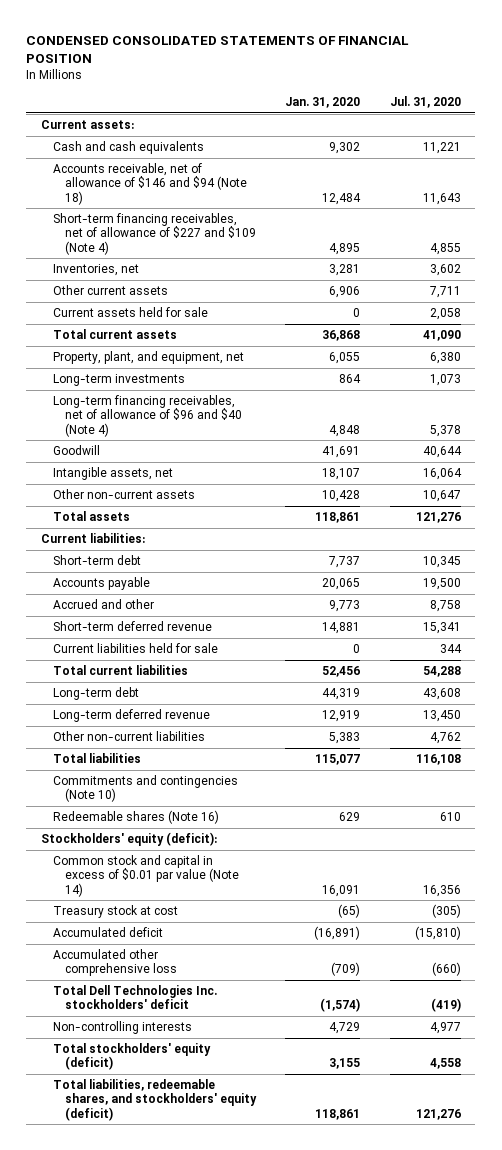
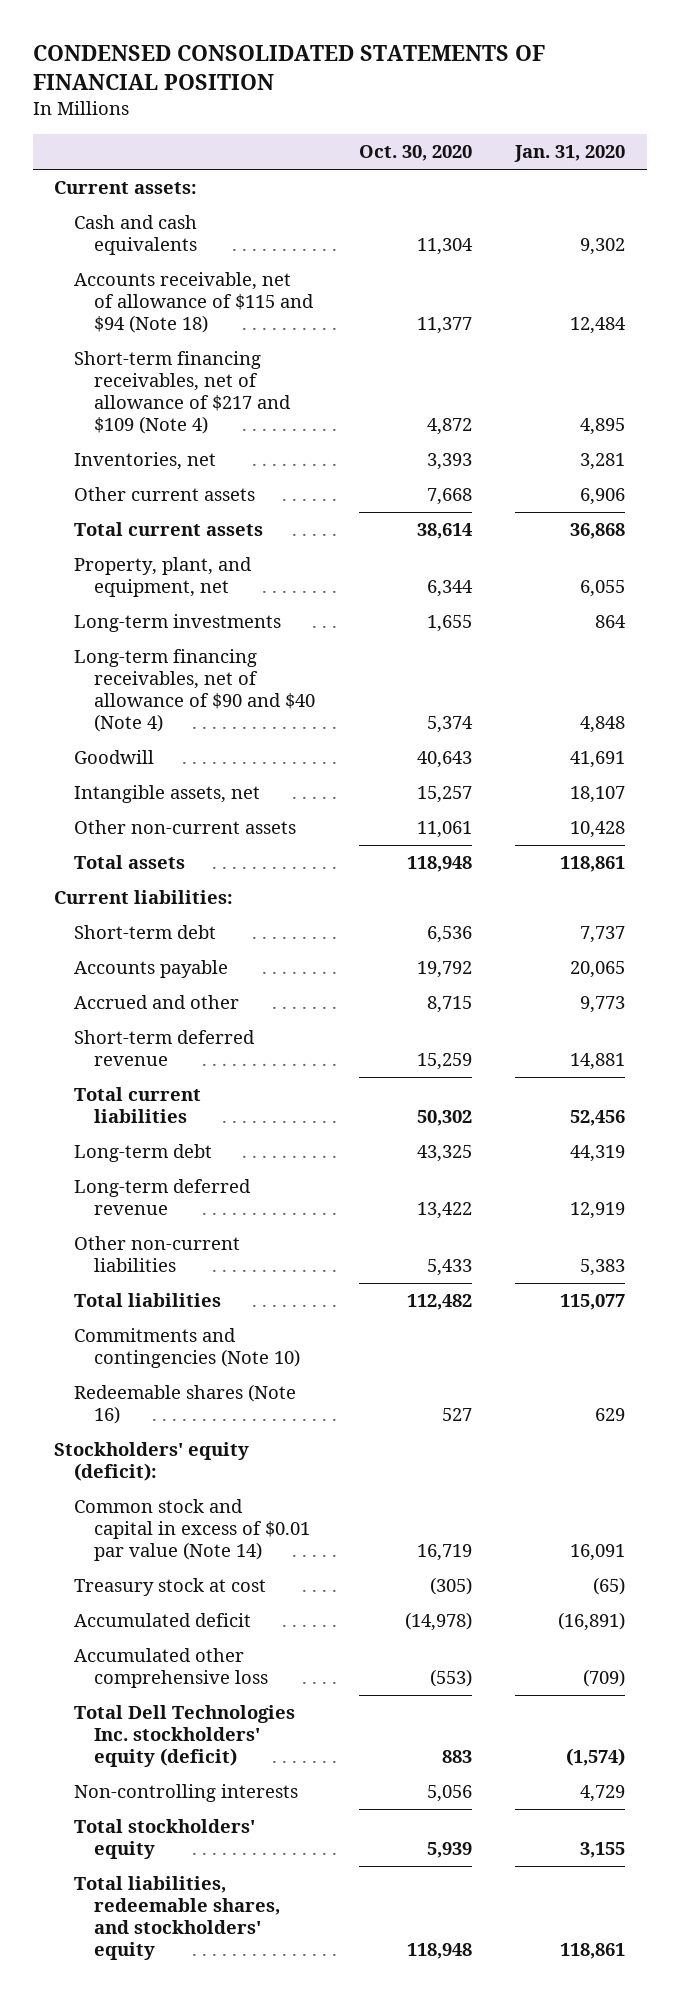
[389,96,461,109] Jul. 31, 2020 -> none
none -> [358,145,472,162] Oct. 30, 2020
[52,163,247,205] Accounts receivable, net of allowance of $146 and $94 (Note 18) -> [74,272,315,334] Accounts receivable, net of allowance of $115 and $94 (Note 18)
[52,213,256,255] Short-term financing receivables, net of allowance of $227 and $109 (Note 4) -> [74,351,292,435] Short-term financing receivables, net of allowance of $217 and $109 (Note 4)
[52,307,208,318] Current assets held for sale -> none
[52,395,242,437] Long-term financing receivables, net of allowance of $96 and $40 (Note 4) -> [74,649,316,733] Long-term financing receivables, net of allowance of $90 and $40 (Note 4)
[52,643,218,654] Current liabilities held for sale -> none
[52,985,217,1010] Total Dell Technologies Inc. stockholders' deficit -> [74,1705,296,1768] Total Dell Technologies Inc. stockholders' equity (deficit)
[52,1043,211,1071] Total stockholders' equity (deficit) -> [74,1819,256,1860] Total stockholders' equity
[52,1079,257,1121] Total liabilities, redeemable shares, and stockholders' equity (deficit) -> [74,1876,281,1961] Total liabilities, redeemable shares, and stockholders' equity

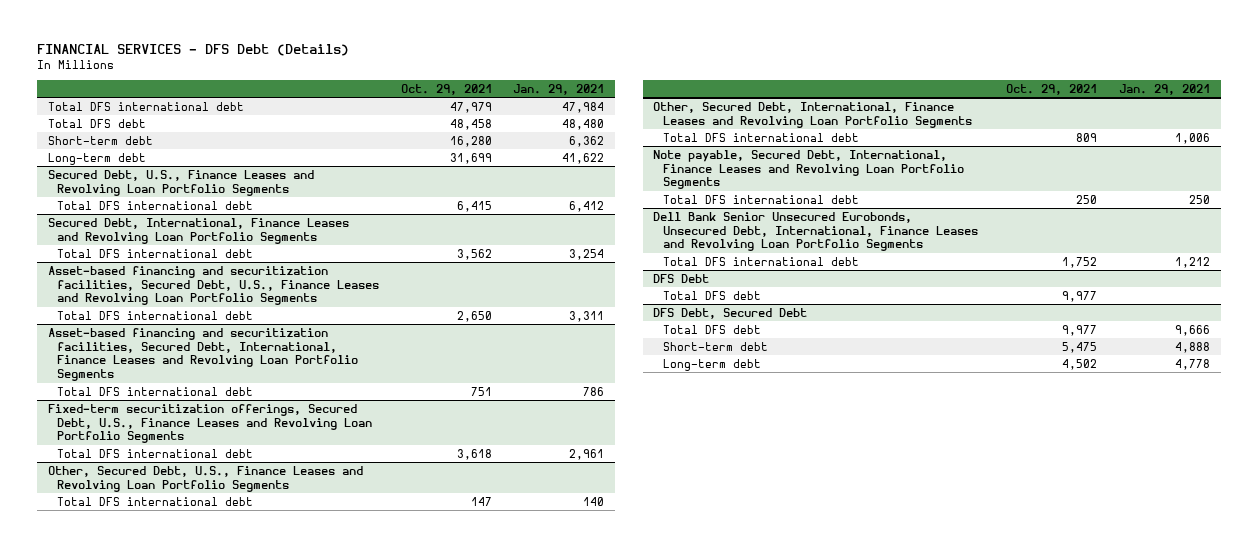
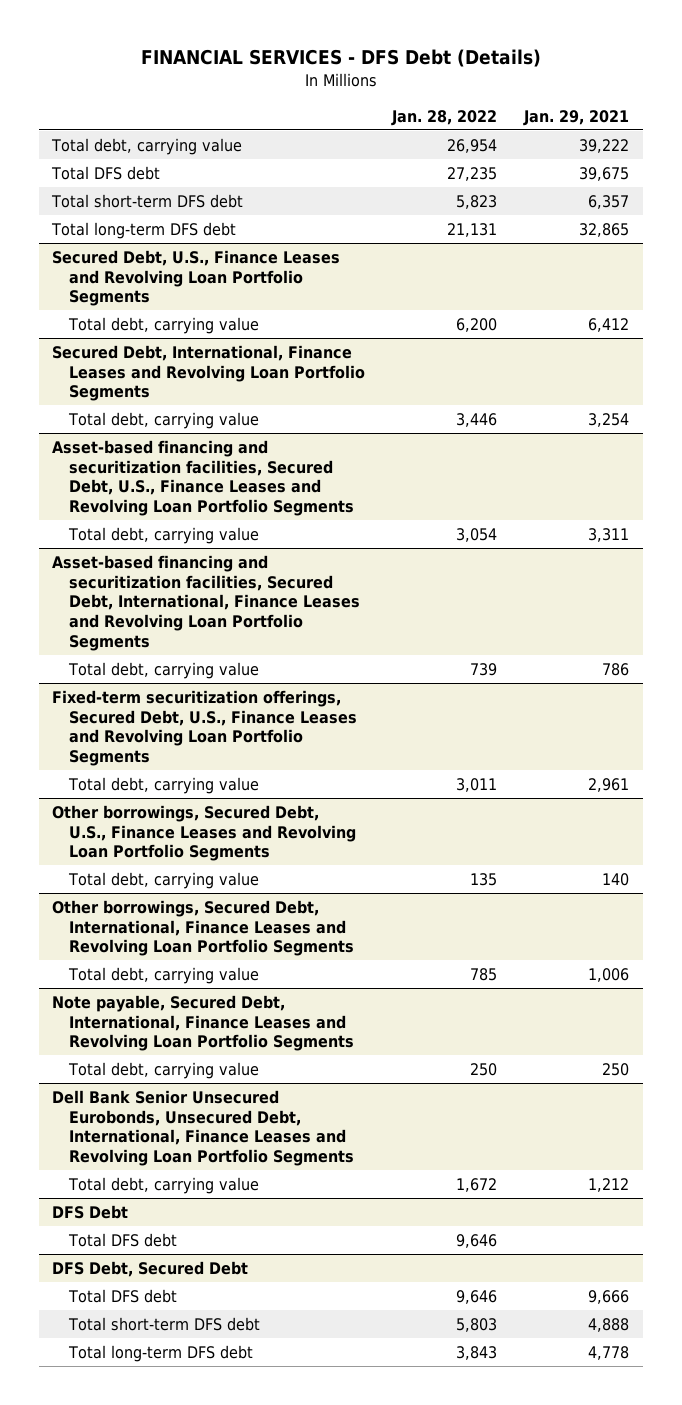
[400,83,492,95] Oct. 29, 2021 -> none
none -> [390,109,497,126] Jan. 28, 2022
[47,101,244,111] Total DFS international debt -> [51,137,243,155] Total debt, carrying value
[562,101,605,113] 47,984 -> [579,138,630,153] 39,222
[562,118,605,130] 48,480 -> [579,166,630,181] 39,675
[47,135,153,145] Short-term debt -> [51,193,244,208] Total short-term DFS debt
[569,135,605,147] 6,362 -> [588,194,630,209] 6,357
[47,152,146,165] Long-term debt -> [51,221,237,239] Total long-term DFS debt
[562,152,605,164] 41,622 -> [579,222,630,237] 32,865
[57,200,254,210] Total DFS international debt -> [67,316,259,334] Total debt, carrying value
[57,248,254,258] Total DFS international debt -> [67,411,259,429] Total debt, carrying value
[57,310,254,320] Total DFS international debt -> [67,526,259,544] Total debt, carrying value
[57,386,254,396] Total DFS international debt -> [67,661,259,679] Total debt, carrying value
[57,448,254,458] Total DFS international debt -> [67,776,259,794] Total debt, carrying value
[47,465,363,492] Other, Secured Debt, U.S., Finance Leases and Revolving Loan Portfolio Segments -> [52,804,356,862] Other borrowings, Secured Debt, U.S., Finance Leases and Revolving Loan Portfolio Segments
[57,496,254,506] Total DFS international debt -> [67,871,259,889] Total debt, carrying value
[653,101,972,128] Other, Secured Debt, International, Finance Leases and Revolving Loan Portfolio Segments -> [52,899,354,957] Other borrowings, Secured Debt, International, Finance Leases and Revolving Loan Portfolio Segments
[662,132,859,142] Total DFS international debt -> [67,966,259,984] Total debt, carrying value
[662,194,859,204] Total DFS international debt -> [67,1061,259,1079] Total debt, carrying value
[662,256,859,266] Total DFS international debt -> [67,1176,259,1194] Total debt, carrying value
[662,341,768,351] Short-term debt -> [67,1316,260,1331] Total short-term DFS debt
[662,358,761,371] Long-term debt -> [67,1344,253,1362] Total long-term DFS debt

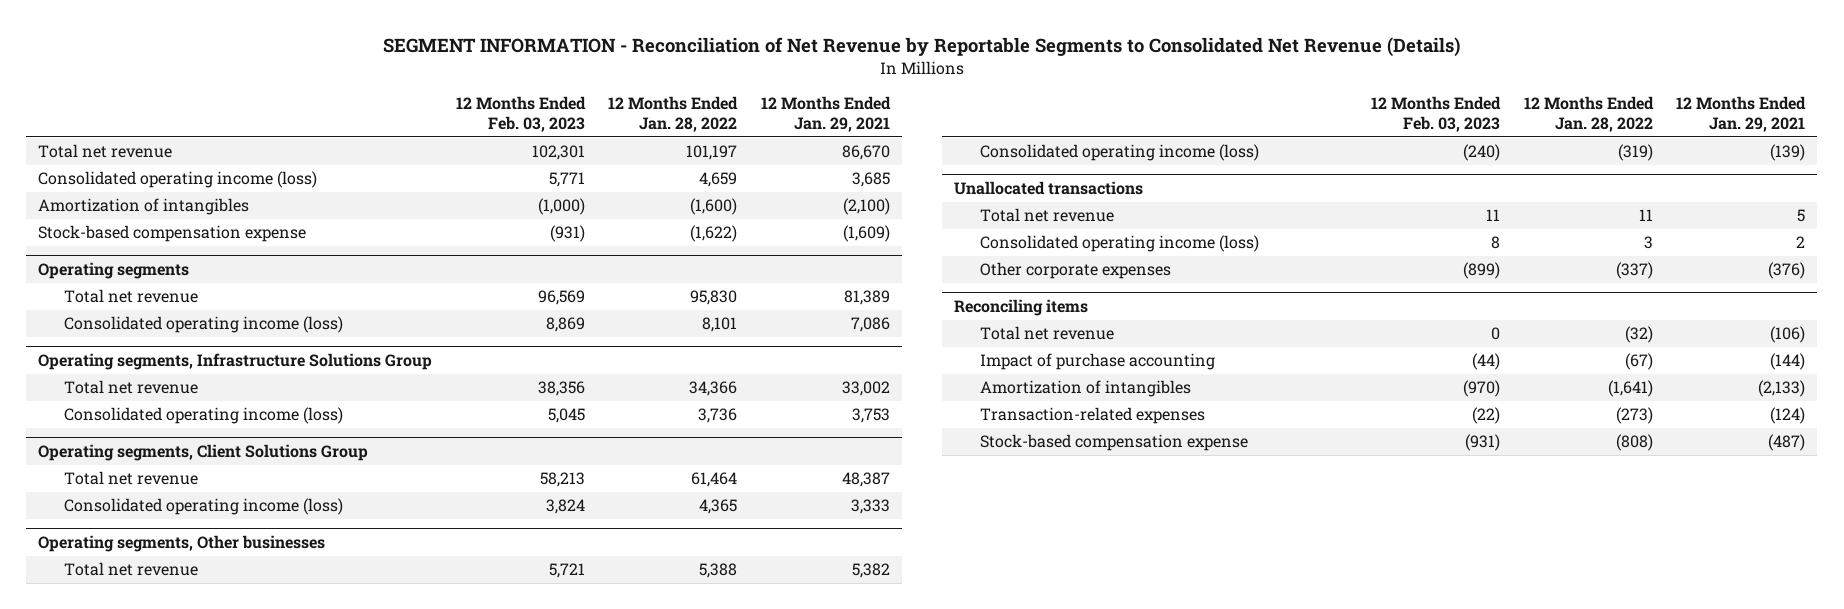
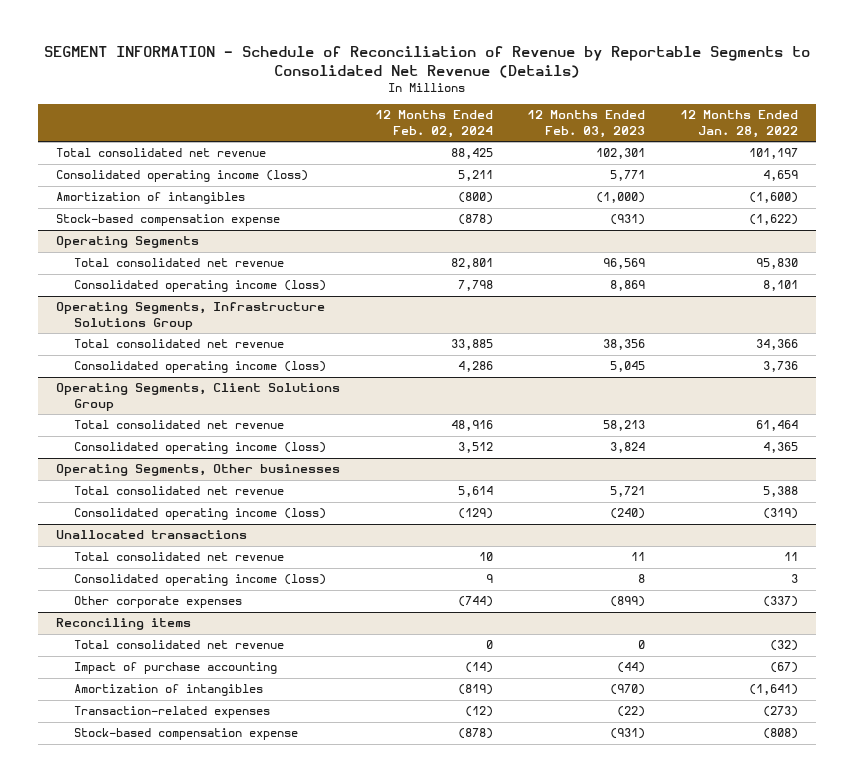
[382,36,1460,57] SEGMENT INFORMATION - Reconciliation of Net Revenue by Reportable Segments to Consolidated Net Revenue (Details) -> [44,46,811,78] SEGMENT INFORMATION - Schedule of Reconciliation of Revenue by Reportable Segments to Consolidated Net Revenue (Details)
[760,96,891,133] 12 Months Ended Jan. 29, 2021 -> none
none -> [374,110,493,138] 12 Months Ended Feb. 02, 2024
[38,144,173,159] Total net revenue -> [55,148,266,158] Total consolidated net revenue
[38,262,190,280] Operating segments -> [55,236,199,249] Operating Segments
[63,289,198,304] Total net revenue -> [73,258,284,268] Total consolidated net revenue
[38,353,433,371] Operating segments, Infrastructure Solutions Group -> [55,302,325,330] Operating Segments, Infrastructure Solutions Group
[63,380,198,395] Total net revenue -> [73,339,284,349] Total consolidated net revenue
[38,444,369,462] Operating segments, Client Solutions Group -> [55,383,340,411] Operating Segments, Client Solutions Group
[63,471,198,486] Total net revenue -> [73,420,284,430] Total consolidated net revenue
[38,535,326,553] Operating segments, Other businesses -> [55,464,340,477] Operating Segments, Other businesses
[63,562,198,577] Total net revenue -> [73,486,284,496] Total consolidated net revenue
[979,208,1114,223] Total net revenue -> [73,552,284,562] Total consolidated net revenue
[979,326,1114,341] Total net revenue -> [73,640,284,650] Total consolidated net revenue

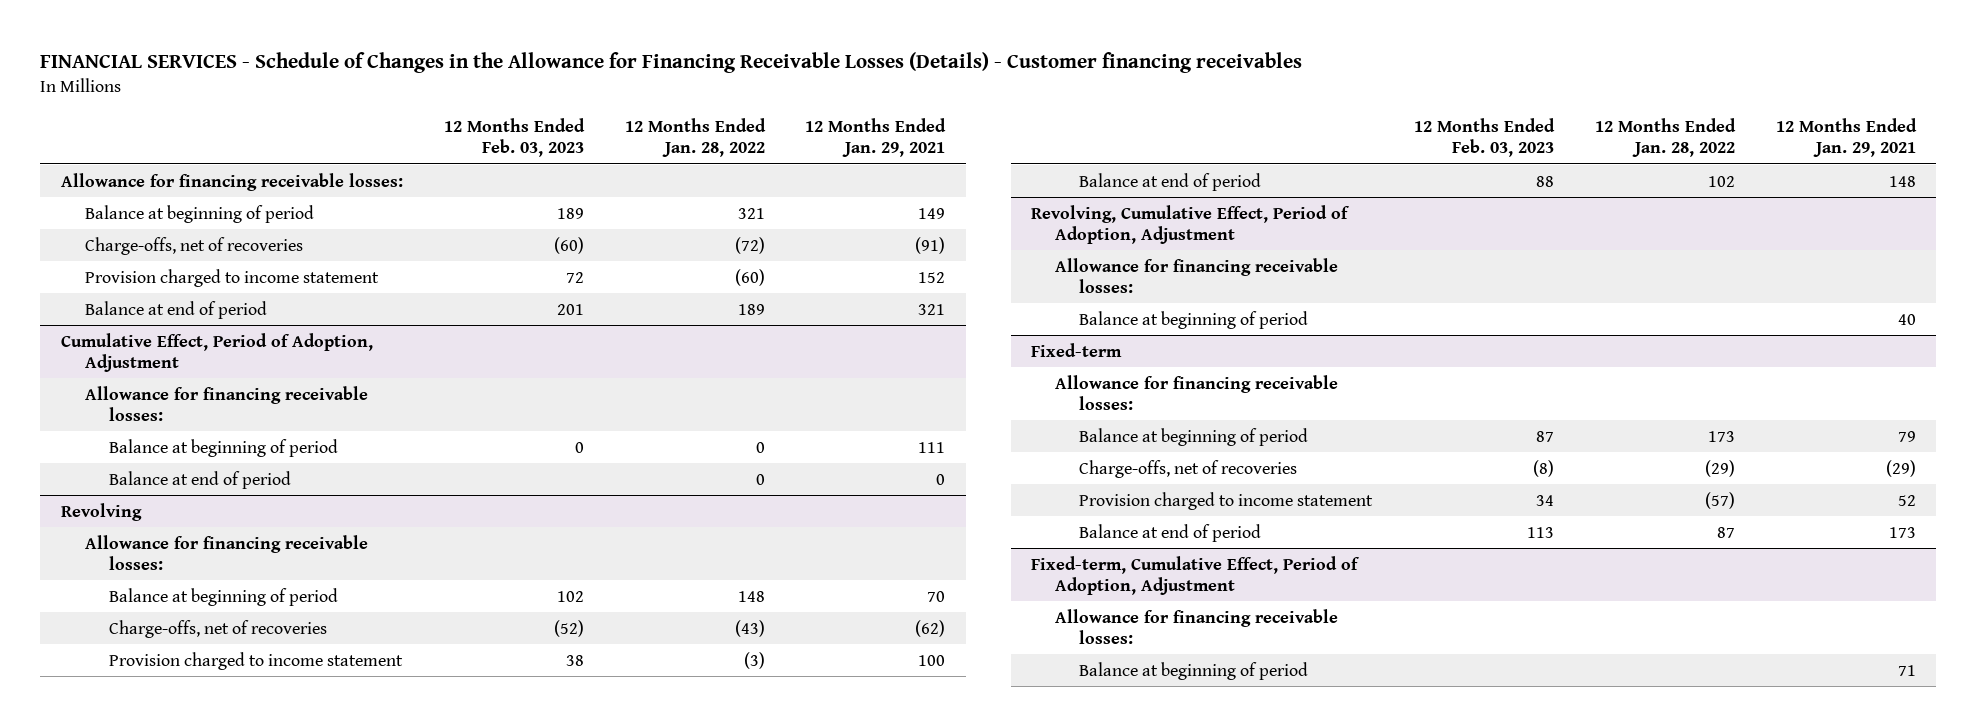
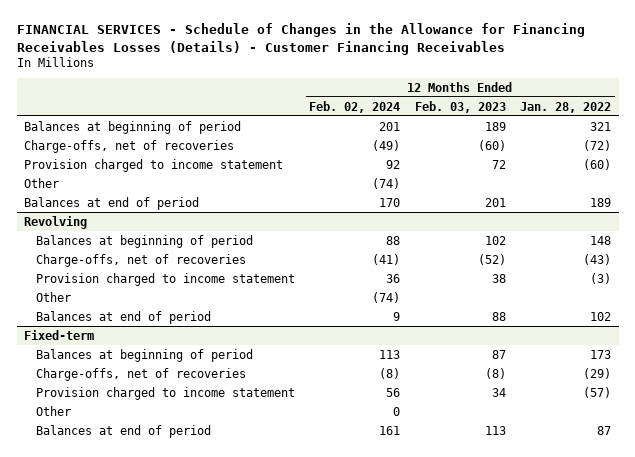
[40,52,1303,74] FINANCIAL SERVICES - Schedule of Changes in the Allowance for Financing Receivable Losses (Details) - Customer financing receivables -> [16,23,585,55] FINANCIAL SERVICES - Schedule of Changes in the Allowance for Financing Receivables Losses (Details) - Customer Financing Receivables
[805,117,947,158] 12 Months Ended Jan. 29, 2021 -> none
none -> [309,100,401,113] Feb. 02, 2024
[60,172,403,191] Allowance for financing receivable losses: -> none
[84,204,314,223] Balance at beginning of period -> [23,120,241,134] Balances at beginning of period
[60,332,373,372] Cumulative Effect, Period of Adoption, Adjustment -> none
[84,385,368,421] Allowance for financing receivable losses: -> none
[108,438,338,457] Balance at beginning of period -> none
[108,470,291,489] Balance at end of period -> none
none -> [23,177,59,188] Other
[84,300,267,319] Balance at end of period -> [23,196,199,210] Balances at end of period
[84,534,368,570] Allowance for financing receivable losses: -> none
[108,587,338,606] Balance at beginning of period -> [35,234,253,248] Balances at beginning of period
[1031,204,1351,244] Revolving, Cumulative Effect, Period of Adoption, Adjustment -> none
[1055,257,1339,293] Allowance for financing receivable losses: -> none
[1079,310,1309,329] Balance at beginning of period -> none
none -> [35,291,71,302] Other
[1079,172,1262,191] Balance at end of period -> [35,310,211,324] Balances at end of period
[1055,374,1339,410] Allowance for financing receivable losses: -> none
[1079,427,1309,446] Balance at beginning of period -> [35,348,253,362] Balances at beginning of period
[1031,555,1361,595] Fixed-term, Cumulative Effect, Period of Adoption, Adjustment -> none
[1055,608,1339,644] Allowance for financing receivable losses: -> none
[1079,661,1309,680] Balance at beginning of period -> none
none -> [35,405,71,416] Other
[1079,523,1262,542] Balance at end of period -> [35,424,211,438] Balances at end of period

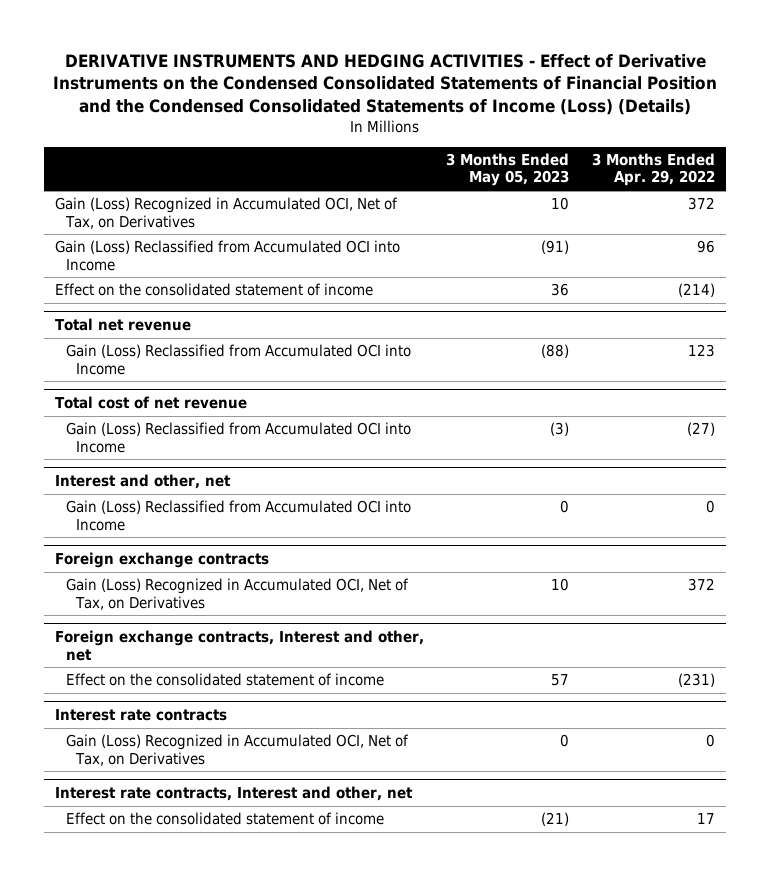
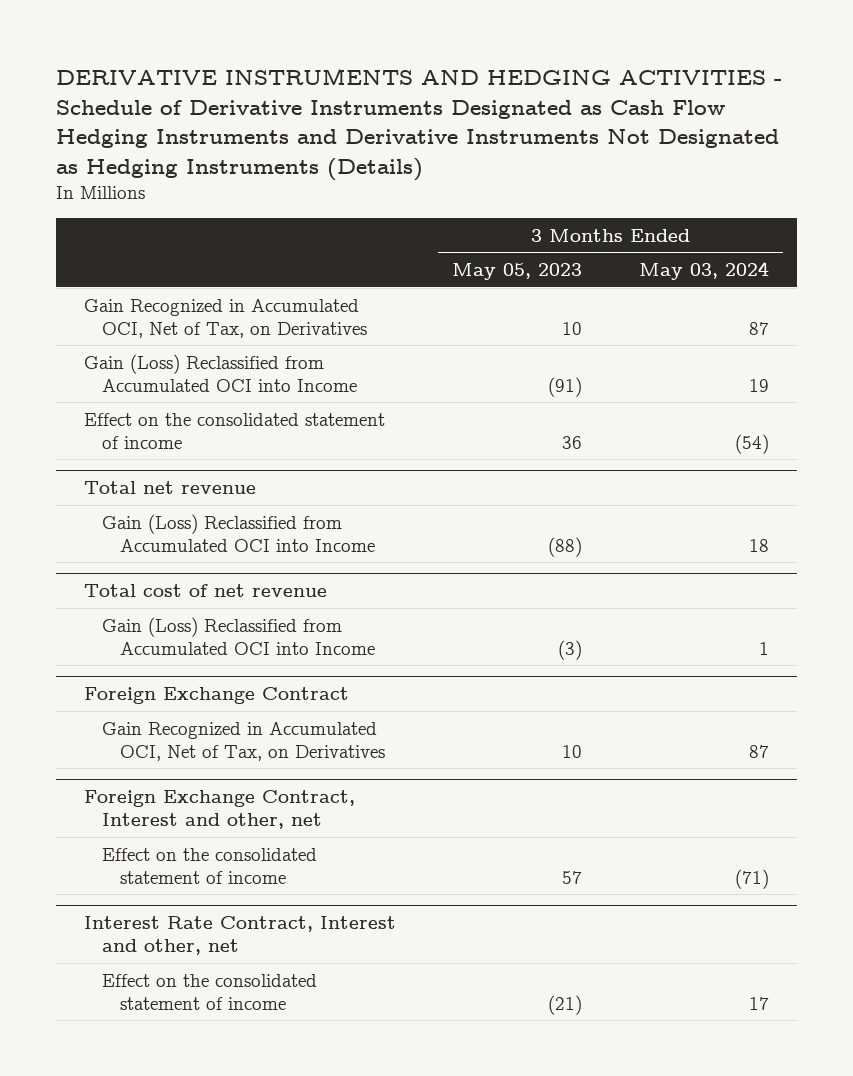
[52,53,717,116] DERIVATIVE INSTRUMENTS AND HEDGING ACTIVITIES - Effect of Derivative Instruments on the Condensed Consolidated Statements of Financial Position and the Condensed Consolidated Statements of Income (Loss) (Details) -> [56,68,783,181] DERIVATIVE INSTRUMENTS AND HEDGING ACTIVITIES - Schedule of Derivative Instruments Designated as Cash Flow Hedging Instruments and Derivative Instruments Not Designated as Hedging Instruments (Details)
[591,152,715,187] 3 Months Ended Apr. 29, 2022 -> none
none -> [638,261,769,281] May 03, 2024
[55,197,399,229] Gain (Loss) Recognized in Accumulated OCI, Net of Tax, on Derivatives -> [84,298,368,338] Gain Recognized in Accumulated OCI, Net of Tax, on Derivatives
[55,474,232,490] Interest and other, net -> none
[65,500,411,531] Gain (Loss) Reclassified from Accumulated OCI into Income -> none
[55,552,270,569] Foreign exchange contracts -> [84,687,350,705] Foreign Exchange Contract
[65,578,409,610] Gain (Loss) Recognized in Accumulated OCI, Net of Tax, on Derivatives -> [102,721,386,761] Gain Recognized in Accumulated OCI, Net of Tax, on Derivatives
[55,630,425,661] Foreign exchange contracts, Interest and other, net -> [84,790,356,830] Foreign Exchange Contract, Interest and other, net
[55,709,228,722] Interest rate contracts -> none
[65,734,409,766] Gain (Loss) Recognized in Accumulated OCI, Net of Tax, on Derivatives -> none
[55,786,414,802] Interest rate contracts, Interest and other, net -> [84,916,397,956] Interest Rate Contract, Interest and other, net

